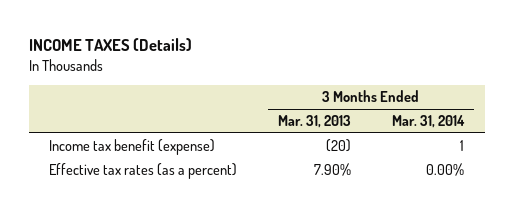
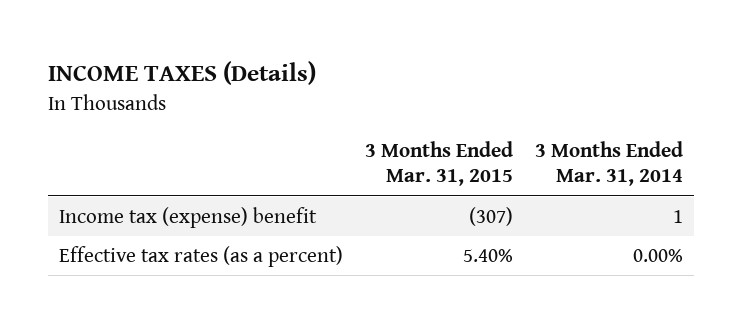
[278,115,352,129] Mar. 31, 2013 -> none
none -> [365,140,514,187] 3 Months Ended Mar. 31, 2015
[49,139,216,156] Income tax benefit (expense) -> [59,207,318,229] Income tax (expense) benefit

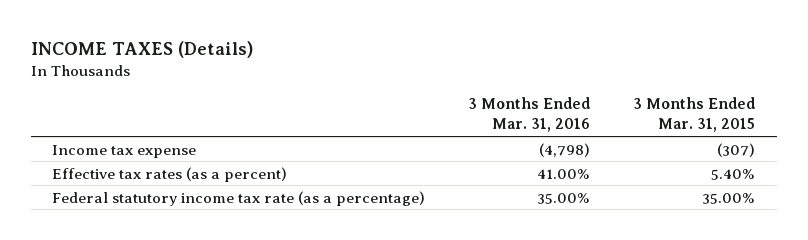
[534,140,683,187] 3 Months Ended Mar. 31, 2014 -> none
none -> [468,97,591,133] 3 Months Ended Mar. 31, 2016
[59,207,318,229] Income tax (expense) benefit -> [52,144,197,158] Income tax expense
none -> [52,190,426,206] Federal statutory income tax rate (as a percentage)

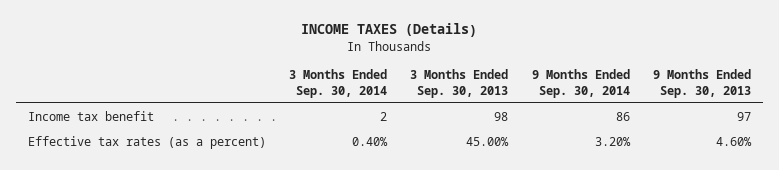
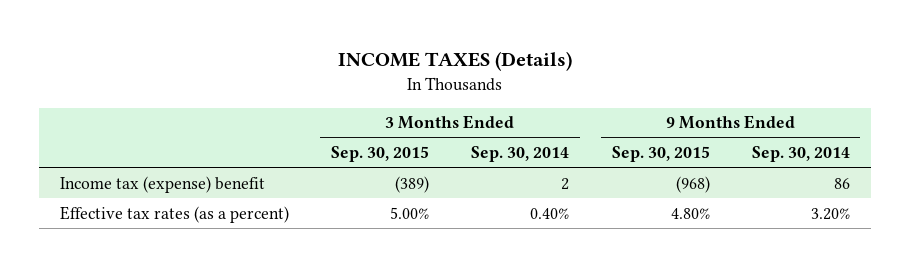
[410,69,509,98] 3 Months Ended Sep. 30, 2013 -> none
[653,69,752,98] 9 Months Ended Sep. 30, 2013 -> none
none -> [331,146,430,163] Sep. 30, 2015
none -> [611,146,710,163] Sep. 30, 2015
[27,110,154,121] Income tax benefit -> [59,175,265,193] Income tax (expense) benefit

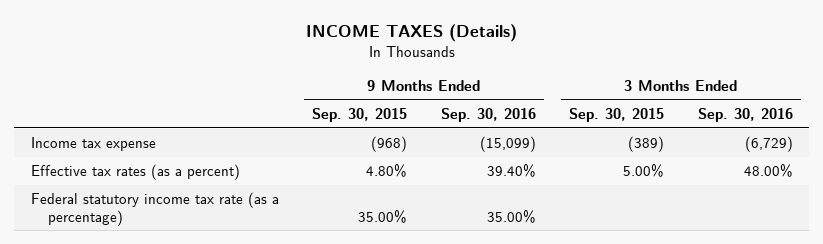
[471,146,570,163] Sep. 30, 2014 -> none
[751,146,850,163] Sep. 30, 2014 -> none
none -> [440,108,536,123] Sep. 30, 2016
none -> [697,108,793,123] Sep. 30, 2016
[59,175,265,193] Income tax (expense) benefit -> [30,137,156,152] Income tax expense
none -> [30,192,279,226] Federal statutory income tax rate (as a percentage)

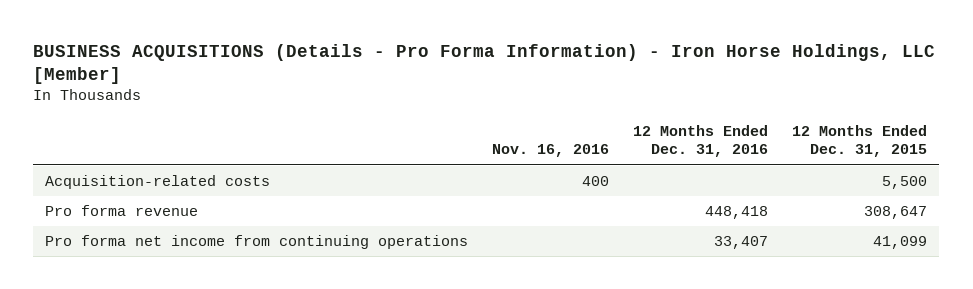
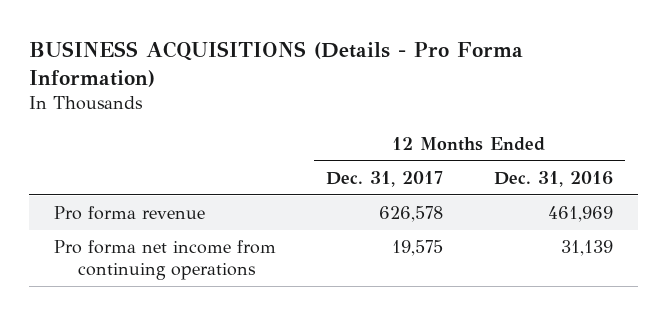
[33,43,936,85] BUSINESS ACQUISITIONS (Details - Pro Forma Information) - Iron Horse Holdings, LLC [Member] -> [28,40,523,87] BUSINESS ACQUISITIONS (Details - Pro Forma Information)
[492,144,610,158] Nov. 16, 2016 -> none
[792,124,928,158] 12 Months Ended Dec. 31, 2015 -> none
none -> [326,171,444,188] Dec. 31, 2017
[45,175,271,190] Acquisition-related costs -> none
[705,206,769,220] 448,418 -> [547,206,613,223] 461,969
[714,236,769,250] 33,407 -> [560,240,613,257] 31,139

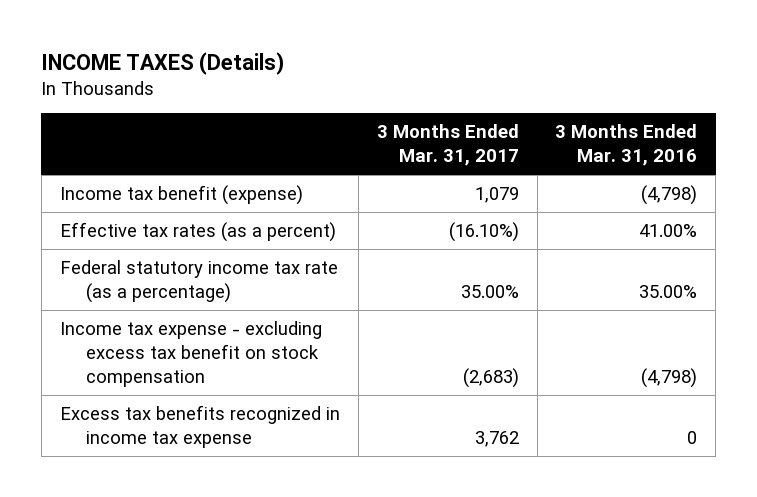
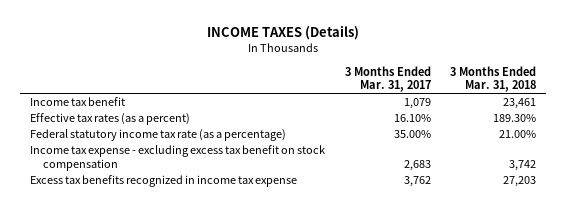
[555,124,698,167] 3 Months Ended Mar. 31, 2016 -> none
none -> [450,65,537,93] 3 Months Ended Mar. 31, 2018
[59,184,303,205] Income tax benefit (expense) -> [29,97,125,107] Income tax benefit
[448,221,519,242] (16.10%) -> [393,114,431,123] 16.10%
[462,367,519,388] (2,683) -> [403,159,431,171] 2,683

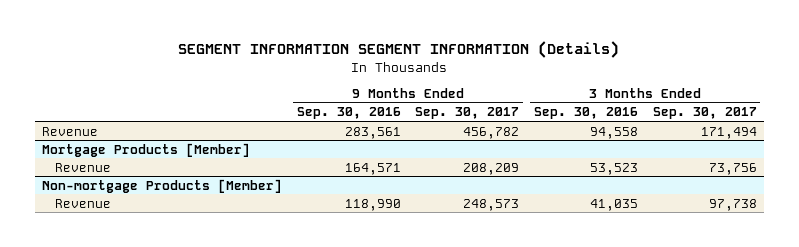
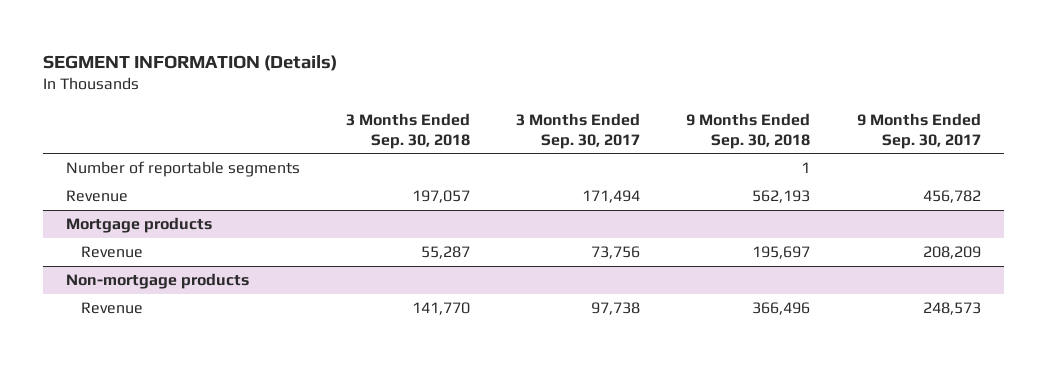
[178,41,620,59] SEGMENT INFORMATION SEGMENT INFORMATION (Details) -> [42,54,337,71] SEGMENT INFORMATION (Details)
[296,107,401,120] Sep. 30, 2016 -> none
[534,107,639,120] Sep. 30, 2016 -> none
none -> [345,112,470,149] 3 Months Ended Sep. 30, 2018
none -> [686,112,811,149] 9 Months Ended Sep. 30, 2018
none -> [65,161,300,178] Number of reportable segments
[42,142,251,157] Mortgage Products [Member] -> [65,217,212,234] Mortgage products
[42,178,283,193] Non-mortgage Products [Member] -> [65,273,249,290] Non-mortgage products

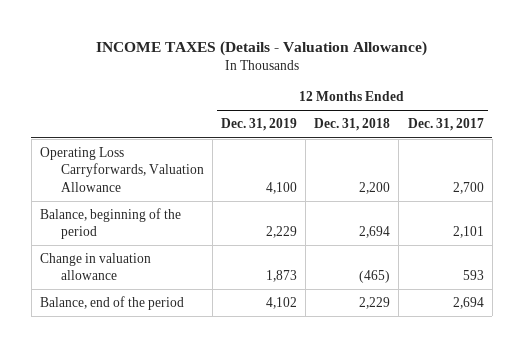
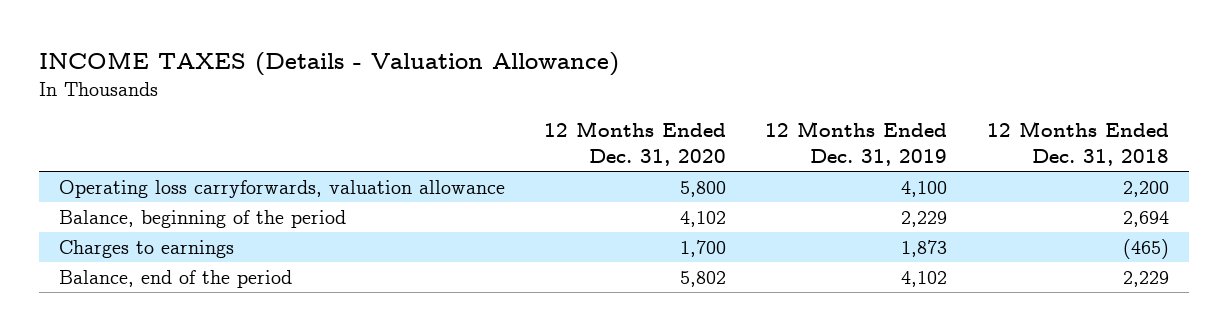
[407,118,484,132] Dec. 31, 2017 -> none
none -> [543,121,726,166] 12 Months Ended Dec. 31, 2020
[39,146,204,192] Operating Loss Carryforwards, Valuation Allowance -> [58,179,505,198] Operating loss carryforwards, valuation allowance
[39,252,151,281] Change in valuation allowance -> [58,239,234,258] Charges to earnings

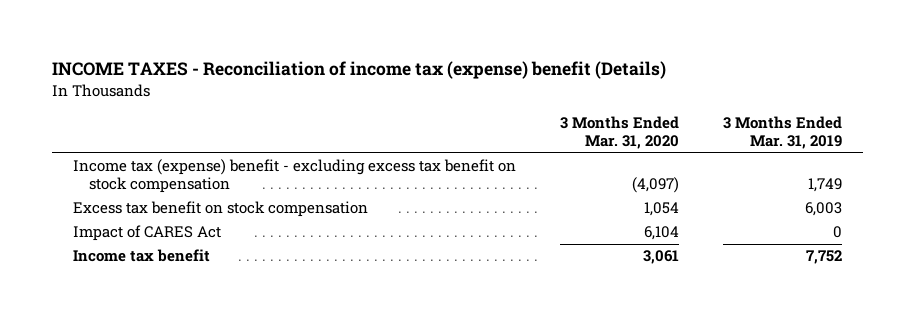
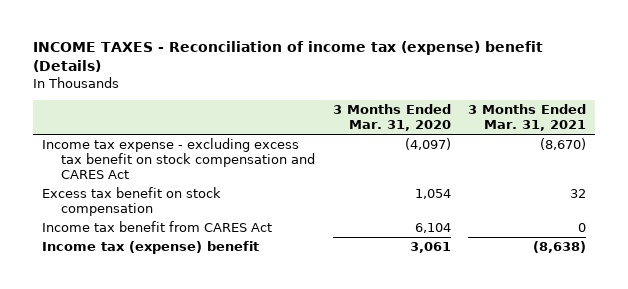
[722,116,842,150] 3 Months Ended Mar. 31, 2019 -> none
none -> [468,104,587,132] 3 Months Ended Mar. 31, 2021
[73,159,517,194] Income tax (expense) benefit - excluding excess tax benefit on stock compensation -> [41,138,315,180] Income tax expense - excluding excess tax benefit on stock compensation and CARES Act
[73,225,222,242] Impact of CARES Act -> [41,221,272,233] Income tax benefit from CARES Act
[73,249,211,263] Income tax benefit -> [41,241,259,255] Income tax (expense) benefit

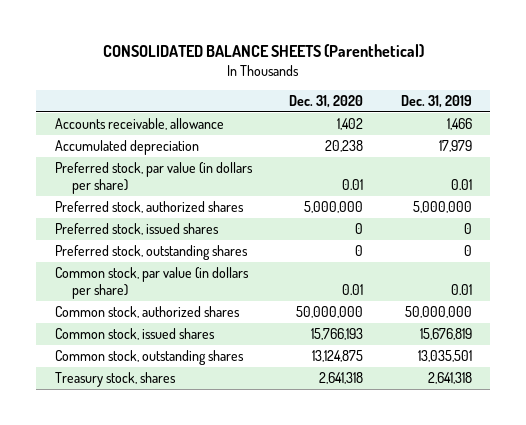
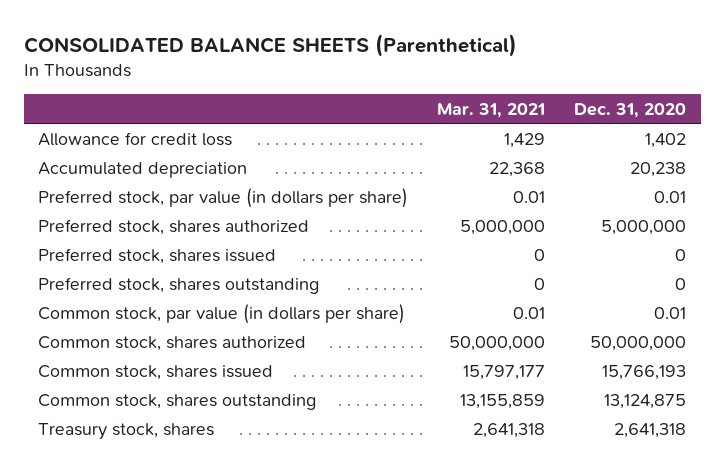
[400,94,472,108] Dec. 31, 2019 -> none
none -> [437,102,546,118] Mar. 31, 2021
[54,118,224,131] Accounts receivable, allowance -> [38,131,233,146] Allowance for credit loss
[54,201,244,214] Preferred stock, authorized shares -> [38,218,310,235] Preferred stock, shares authorized
[54,223,219,236] Preferred stock, issued shares -> [38,247,277,264] Preferred stock, shares issued
[54,245,248,261] Preferred stock, outstanding shares -> [38,276,320,294] Preferred stock, shares outstanding
[54,306,240,319] Common stock, authorized shares -> [38,335,307,351] Common stock, shares authorized
[54,328,215,341] Common stock, issued shares -> [38,364,274,380] Common stock, shares issued
[54,350,244,366] Common stock, outstanding shares -> [38,393,317,410] Common stock, shares outstanding

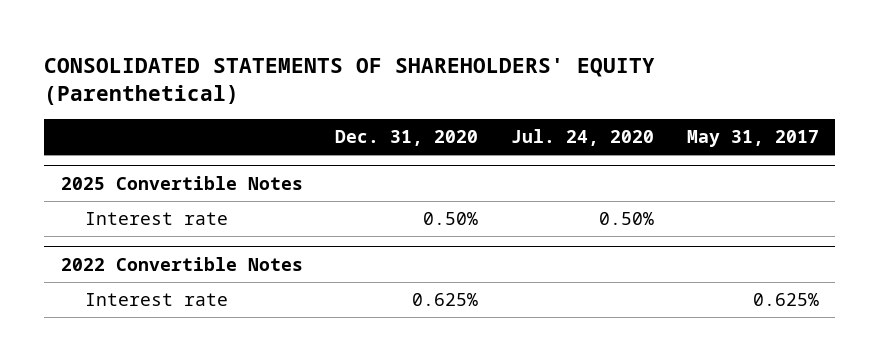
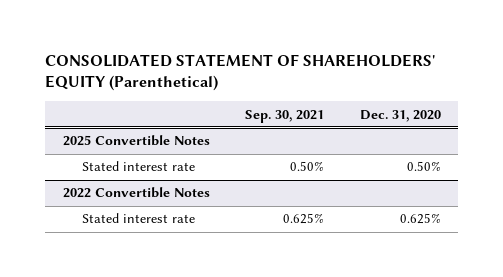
[44,57,656,105] CONSOLIDATED STATEMENTS OF SHAREHOLDERS' EQUITY (Parenthetical) -> [44,54,435,92] CONSOLIDATED STATEMENT OF SHAREHOLDERS' EQUITY (Parenthetical)
[510,129,654,147] Jul. 24, 2020 -> none
[686,130,819,148] May 31, 2017 -> none
none -> [245,109,325,123] Sep. 30, 2021
[84,212,228,226] Interest rate -> [82,161,196,172] Stated interest rate
[84,293,228,307] Interest rate -> [82,213,196,224] Stated interest rate

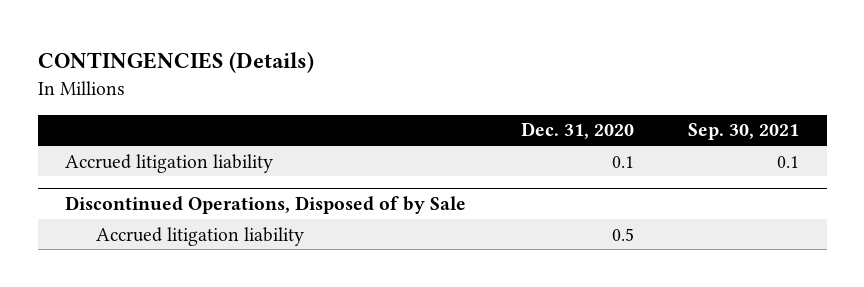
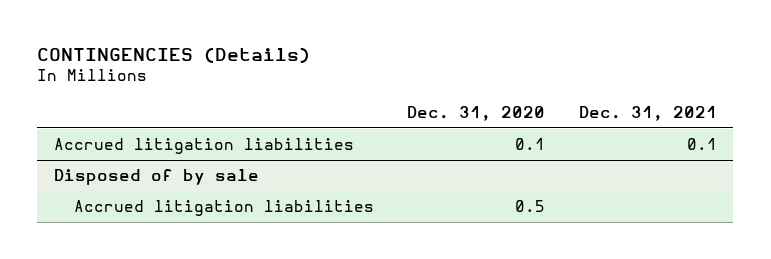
[688,123,800,141] Sep. 30, 2021 -> none
none -> [578,106,717,122] Dec. 31, 2021
[65,153,274,173] Accrued litigation liability -> [53,138,354,155] Accrued litigation liabilities
[65,196,467,215] Discontinued Operations, Disposed of by Sale -> [53,169,259,186] Disposed of by sale
[95,226,304,246] Accrued litigation liability -> [73,200,374,217] Accrued litigation liabilities

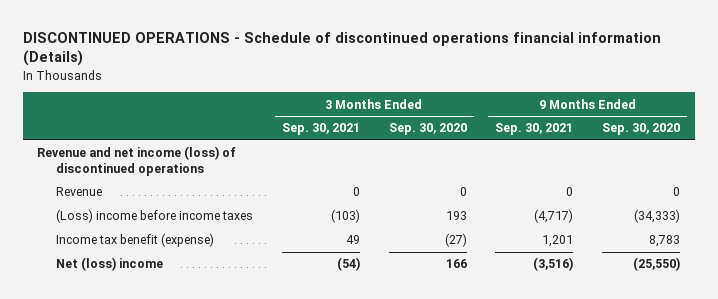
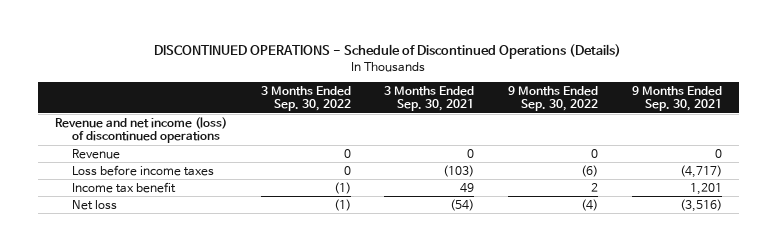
[22,31,661,67] DISCONTINUED OPERATIONS - Schedule of discontinued operations financial information (Details) -> [154,44,622,60] DISCONTINUED OPERATIONS - Schedule of Discontinued Operations (Details)
[388,123,467,136] Sep. 30, 2020 -> none
[602,123,681,136] Sep. 30, 2020 -> none
none -> [260,85,351,112] 3 Months Ended Sep. 30, 2022
none -> [508,85,599,112] 9 Months Ended Sep. 30, 2022
[56,209,254,224] (Loss) income before income taxes -> [71,164,214,176] Loss before income taxes
[56,233,215,248] Income tax benefit (expense) -> [71,181,176,193] Income tax benefit
[56,257,164,272] Net (loss) income -> [71,199,117,210] Net loss

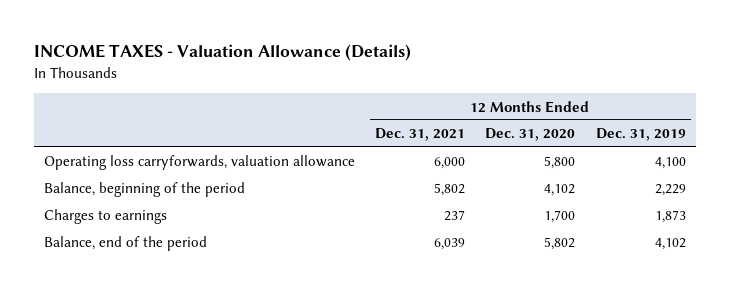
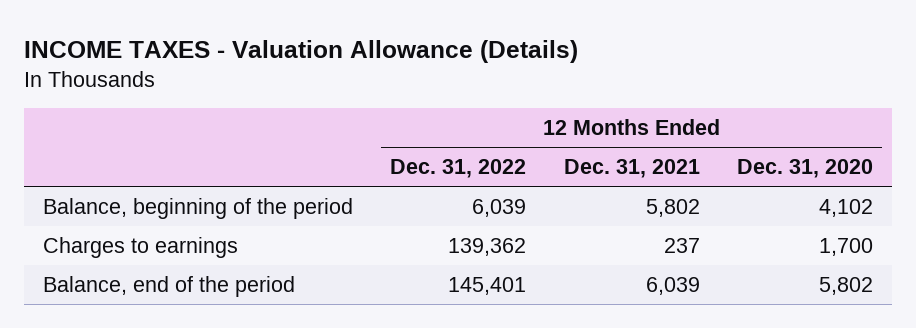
[595,128,686,142] Dec. 31, 2019 -> none
none -> [390,159,527,179] Dec. 31, 2022
[43,155,355,171] Operating loss carryforwards, valuation allowance -> none

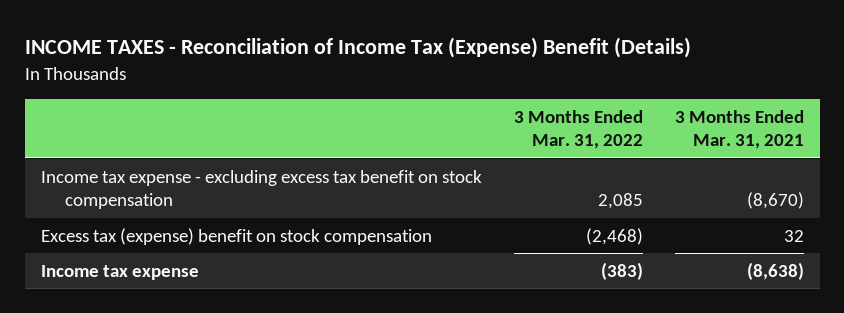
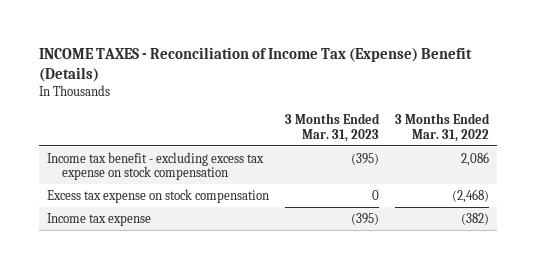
[674,109,804,150] 3 Months Ended Mar. 31, 2021 -> none
none -> [285,113,381,142] 3 Months Ended Mar. 31, 2023
[40,169,482,210] Income tax expense - excluding excess tax benefit on stock compensation -> [47,151,265,181] Income tax benefit - excluding excess tax expense on stock compensation
[597,193,643,210] 2,085 -> [461,151,490,166] 2,086
[40,227,432,245] Excess tax (expense) benefit on stock compensation -> [47,188,270,203] Excess tax expense on stock compensation
[600,261,643,280] (383) -> [461,212,490,225] (382)

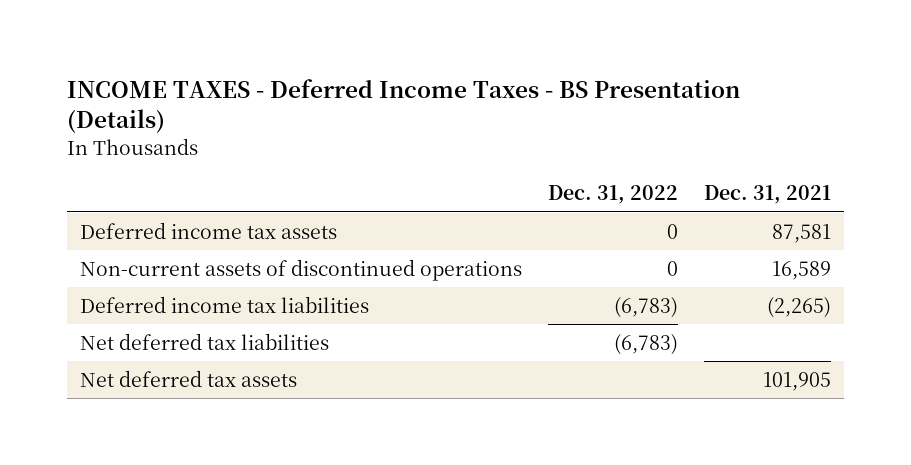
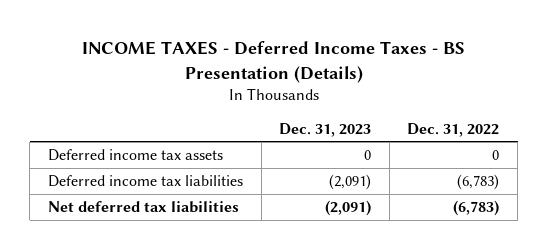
[703,185,831,205] Dec. 31, 2021 -> none
none -> [279,122,372,137] Dec. 31, 2023
[80,258,523,281] Non-current assets of discontinued operations -> none
[80,369,298,387] Net deferred tax assets -> none

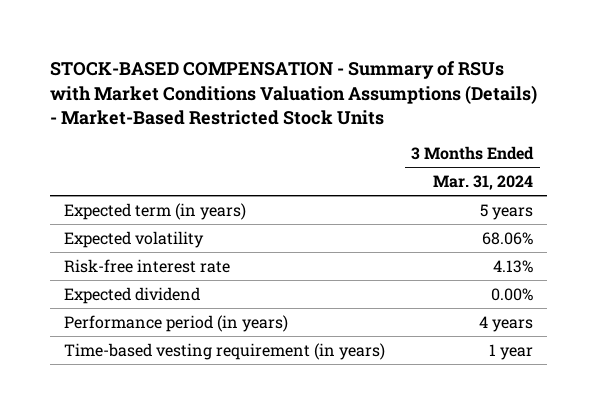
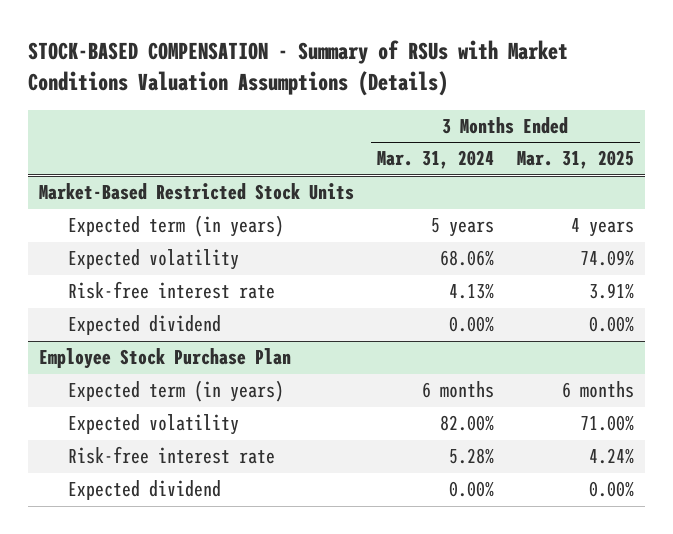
[50,60,538,126] STOCK-BASED COMPENSATION - Summary of RSUs with Market Conditions Valuation Assumptions (Details) - Market-Based Restricted Stock Units -> [28,39,569,96] STOCK-BASED COMPENSATION - Summary of RSUs with Market Conditions Valuation Assumptions (Details)
none -> [516,150,634,170] Mar. 31, 2025
none -> [39,183,355,201] Market-Based Restricted Stock Units
[63,314,288,332] Performance period (in years) -> none
[63,342,385,360] Time-based vesting requirement (in years) -> none
none -> [39,348,292,370] Employee Stock Purchase Plan
none -> [68,380,285,403] Expected term (in years)
none -> [68,414,240,436] Expected volatility
none -> [68,446,276,465] Risk-free interest rate
none -> [68,480,222,501] Expected dividend

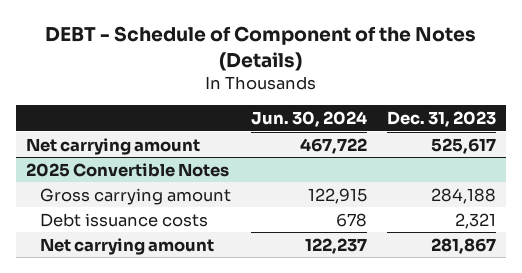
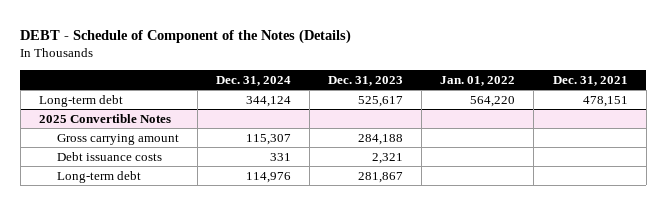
[251,111,368,128] Jun. 30, 2024 -> none
none -> [215,75,291,86] Dec. 31, 2024
none -> [440,75,516,86] Jan. 01, 2022
none -> [552,75,628,86] Dec. 31, 2021
[25,137,200,155] Net carrying amount -> [38,94,123,107] Long-term debt
[40,237,215,255] Net carrying amount -> [56,170,141,183] Long-term debt

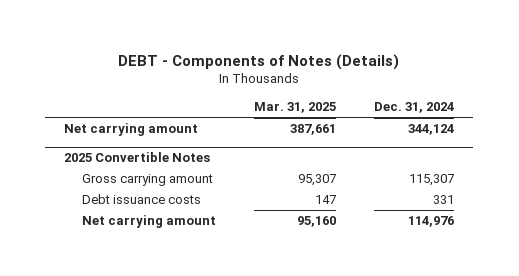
[20,29,352,45] DEBT - Schedule of Component of the Notes (Details) -> [118,53,400,70] DEBT - Components of Notes (Details)
[328,75,404,86] Dec. 31, 2023 -> none
[440,75,516,86] Jan. 01, 2022 -> none
[552,75,628,86] Dec. 31, 2021 -> none
none -> [253,102,336,114] Mar. 31, 2025
[38,94,123,107] Long-term debt -> [64,123,199,137] Net carrying amount
[56,170,141,183] Long-term debt -> [81,215,216,229] Net carrying amount

